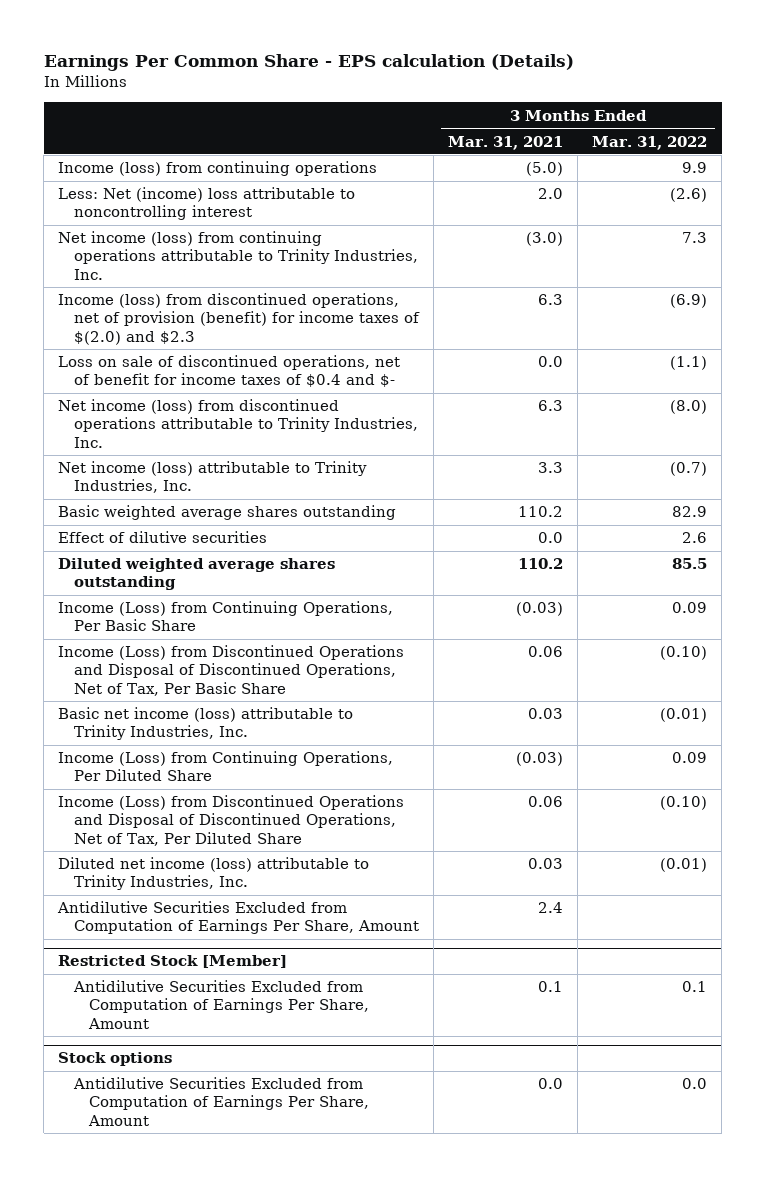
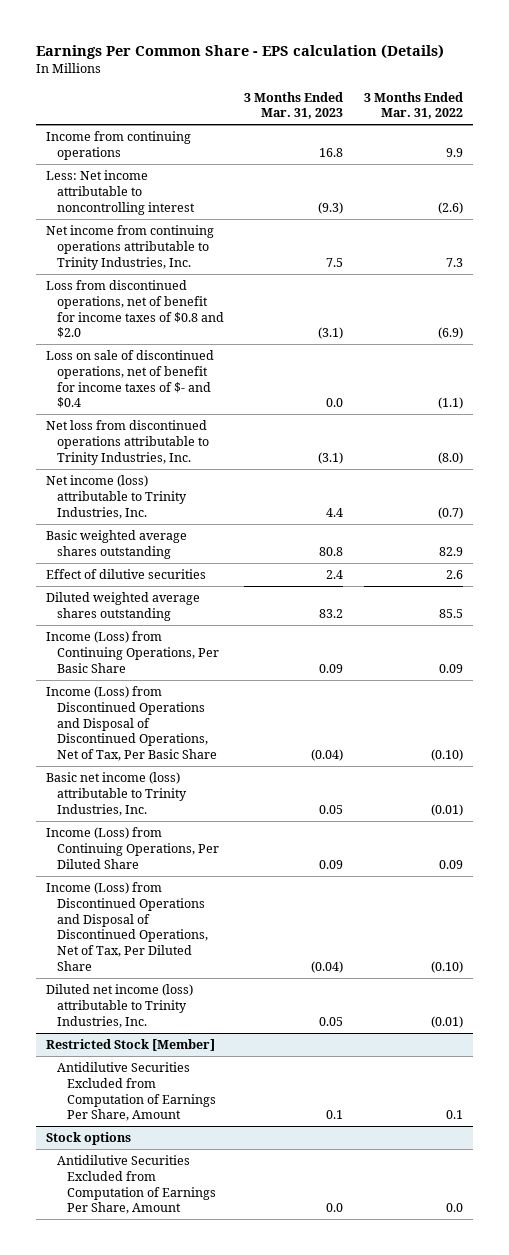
[447,135,563,150] Mar. 31, 2021 -> none
none -> [244,91,344,120] 3 Months Ended Mar. 31, 2023
[58,161,378,177] Income (loss) from continuing operations -> [46,131,192,160] Income from continuing operations
[58,187,356,221] Less: Net (income) loss attributable to noncontrolling interest -> [46,170,195,215] Less: Net income attributable to noncontrolling interest
[58,231,418,280] Net income (loss) from continuing operations attributable to Trinity Industries, Inc. -> [46,225,215,270] Net income from continuing operations attributable to Trinity Industries, Inc.
[58,293,420,345] Income (loss) from discontinued operations, net of provision (benefit) for income taxes of $(2.0) and $2.3 -> [46,280,224,339] Loss from discontinued operations, net of benefit for income taxes of $0.8 and $2.0
[58,355,401,388] Loss on sale of discontinued operations, net of benefit for income taxes of $0.4 and $- -> [46,350,215,409] Loss on sale of discontinued operations, net of benefit for income taxes of $- and $0.4
[58,399,418,448] Net income (loss) from discontinued operations attributable to Trinity Industries, Inc. -> [46,420,209,465] Net loss from discontinued operations attributable to Trinity Industries, Inc.
[57,901,419,935] Antidilutive Securities Excluded from Computation of Earnings Per Share, Amount -> none

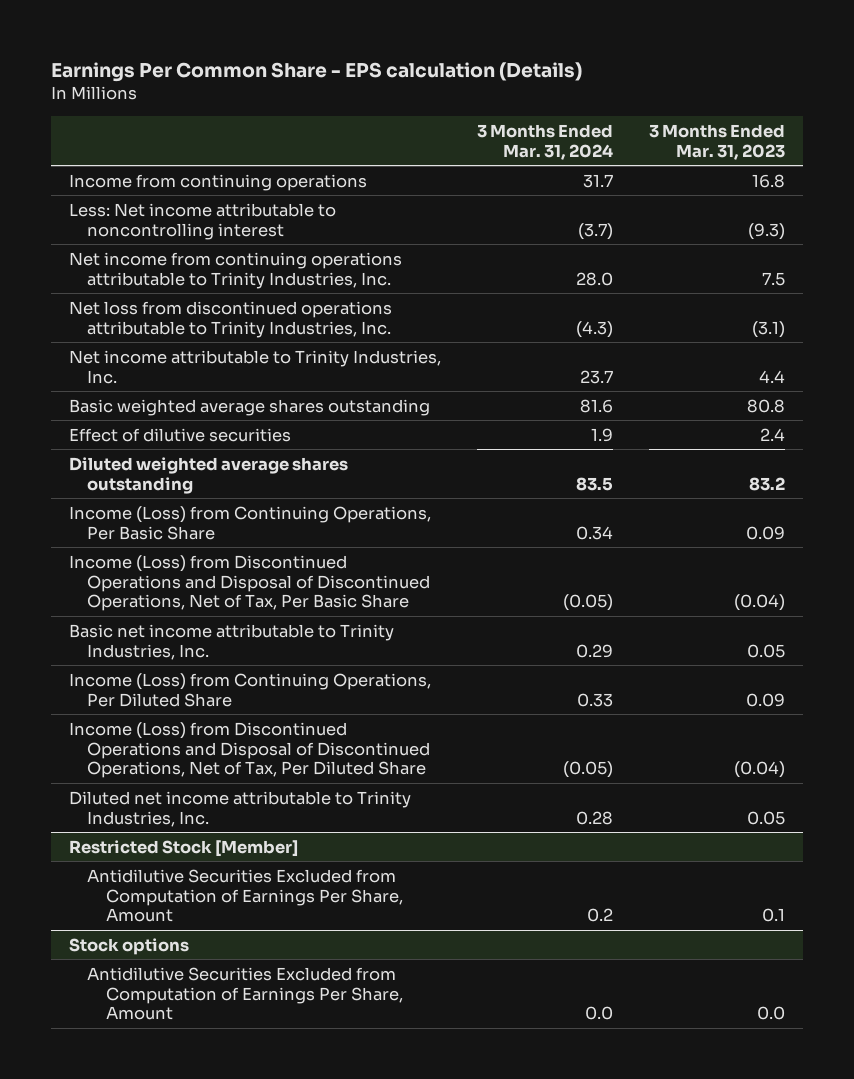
[363,91,463,120] 3 Months Ended Mar. 31, 2022 -> none
none -> [477,123,614,160] 3 Months Ended Mar. 31, 2024
[46,280,224,339] Loss from discontinued operations, net of benefit for income taxes of $0.8 and $2.0 -> none
[46,350,215,409] Loss on sale of discontinued operations, net of benefit for income taxes of $- and $0.4 -> none
[46,475,187,519] Net income (loss) attributable to Trinity Industries, Inc. -> [68,349,441,384] Net income attributable to Trinity Industries, Inc.
[46,772,187,816] Basic net income (loss) attributable to Trinity Industries, Inc. -> [68,623,394,660] Basic net income attributable to Trinity Industries, Inc.
[46,984,194,1028] Diluted net income (loss) attributable to Trinity Industries, Inc. -> [68,790,411,827] Diluted net income attributable to Trinity Industries, Inc.

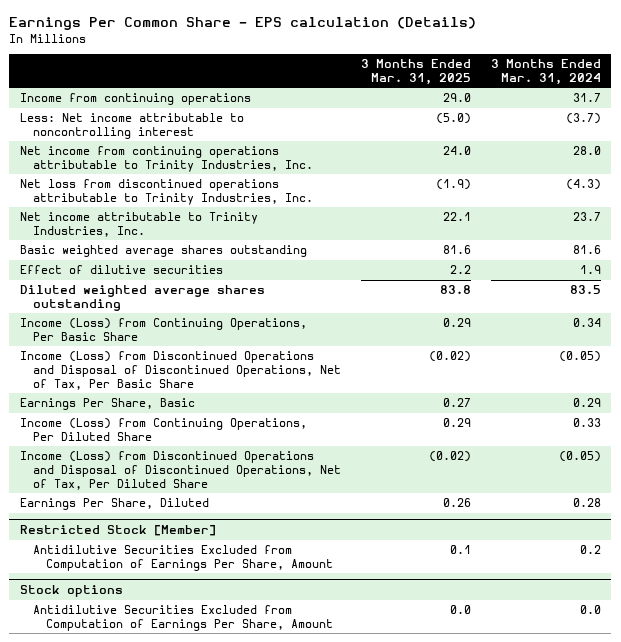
[649,123,786,160] 3 Months Ended Mar. 31, 2023 -> none
none -> [360,59,471,85] 3 Months Ended Mar. 31, 2025
[68,623,394,660] Basic net income attributable to Trinity Industries, Inc. -> [19,398,195,411] Earnings Per Share, Basic
[68,790,411,827] Diluted net income attributable to Trinity Industries, Inc. -> [19,498,209,511] Earnings Per Share, Diluted

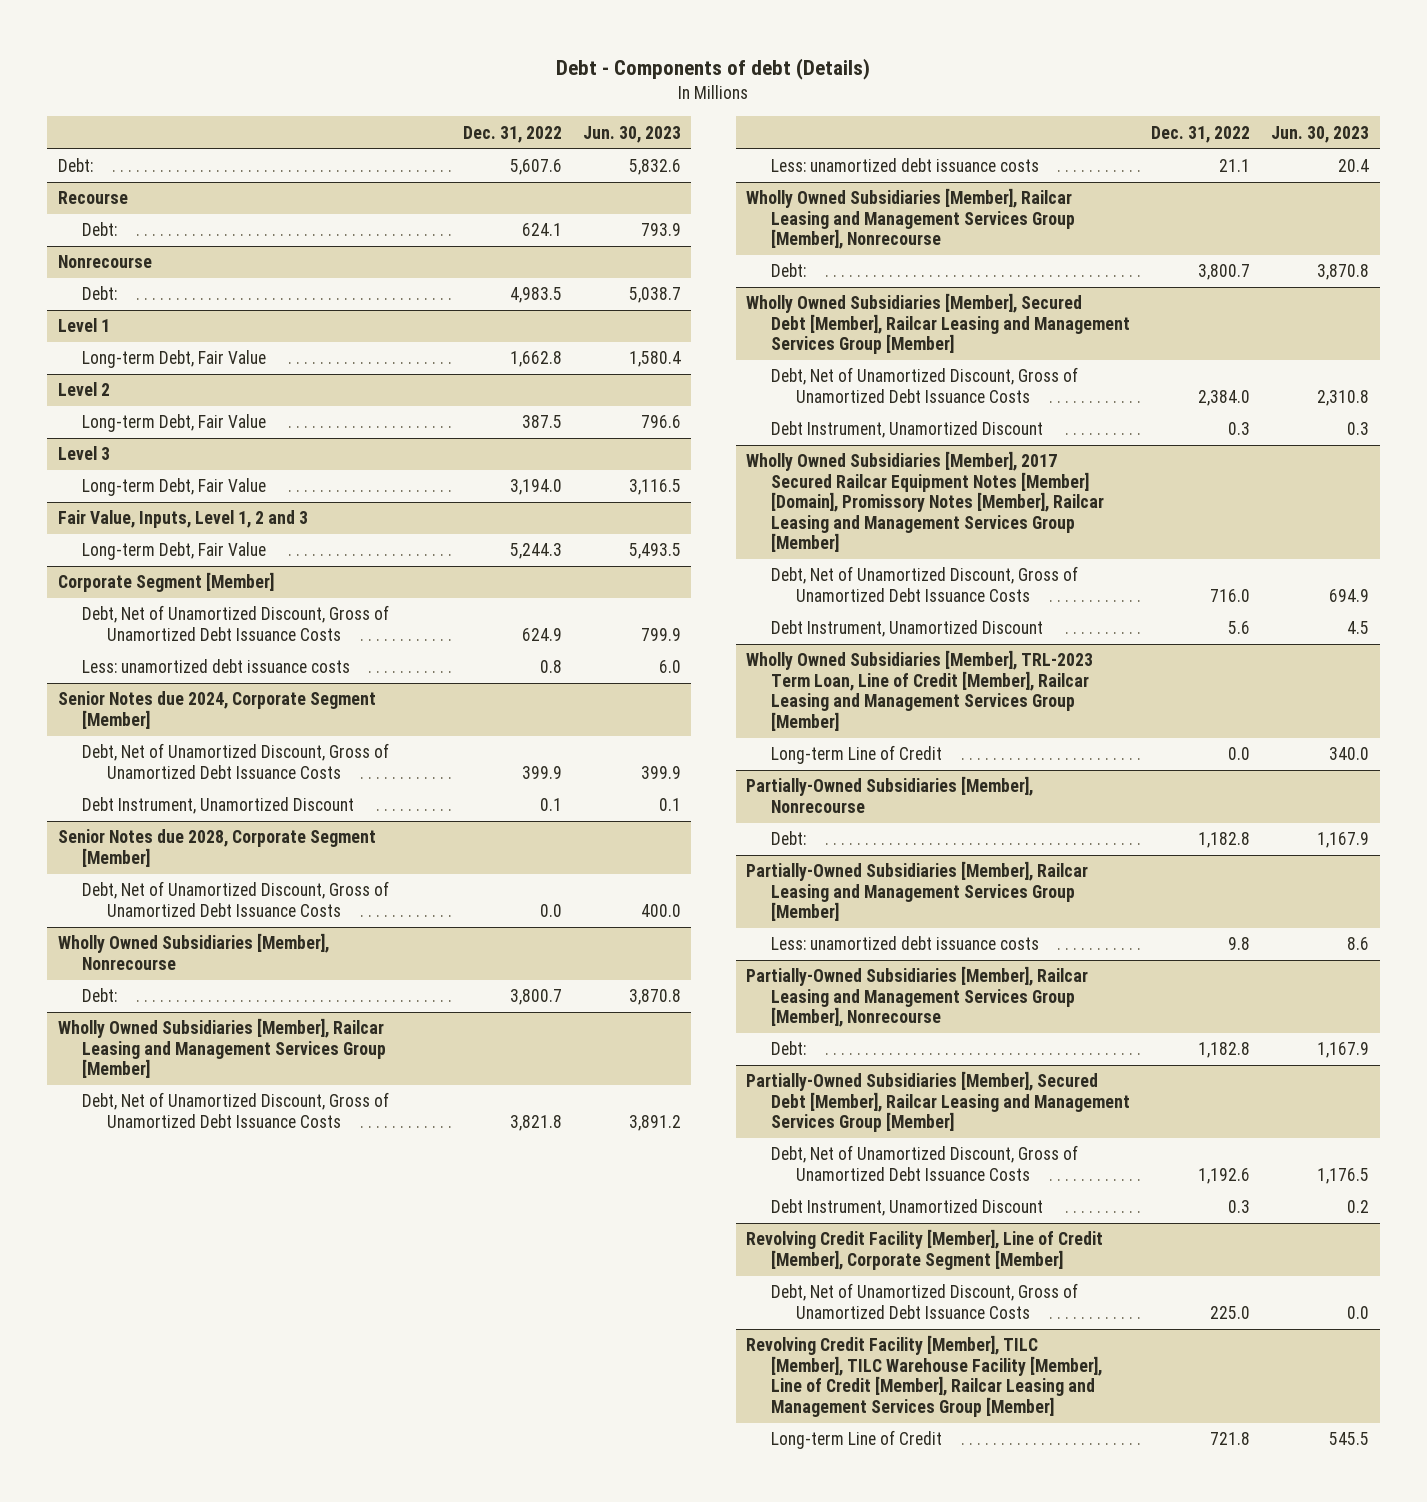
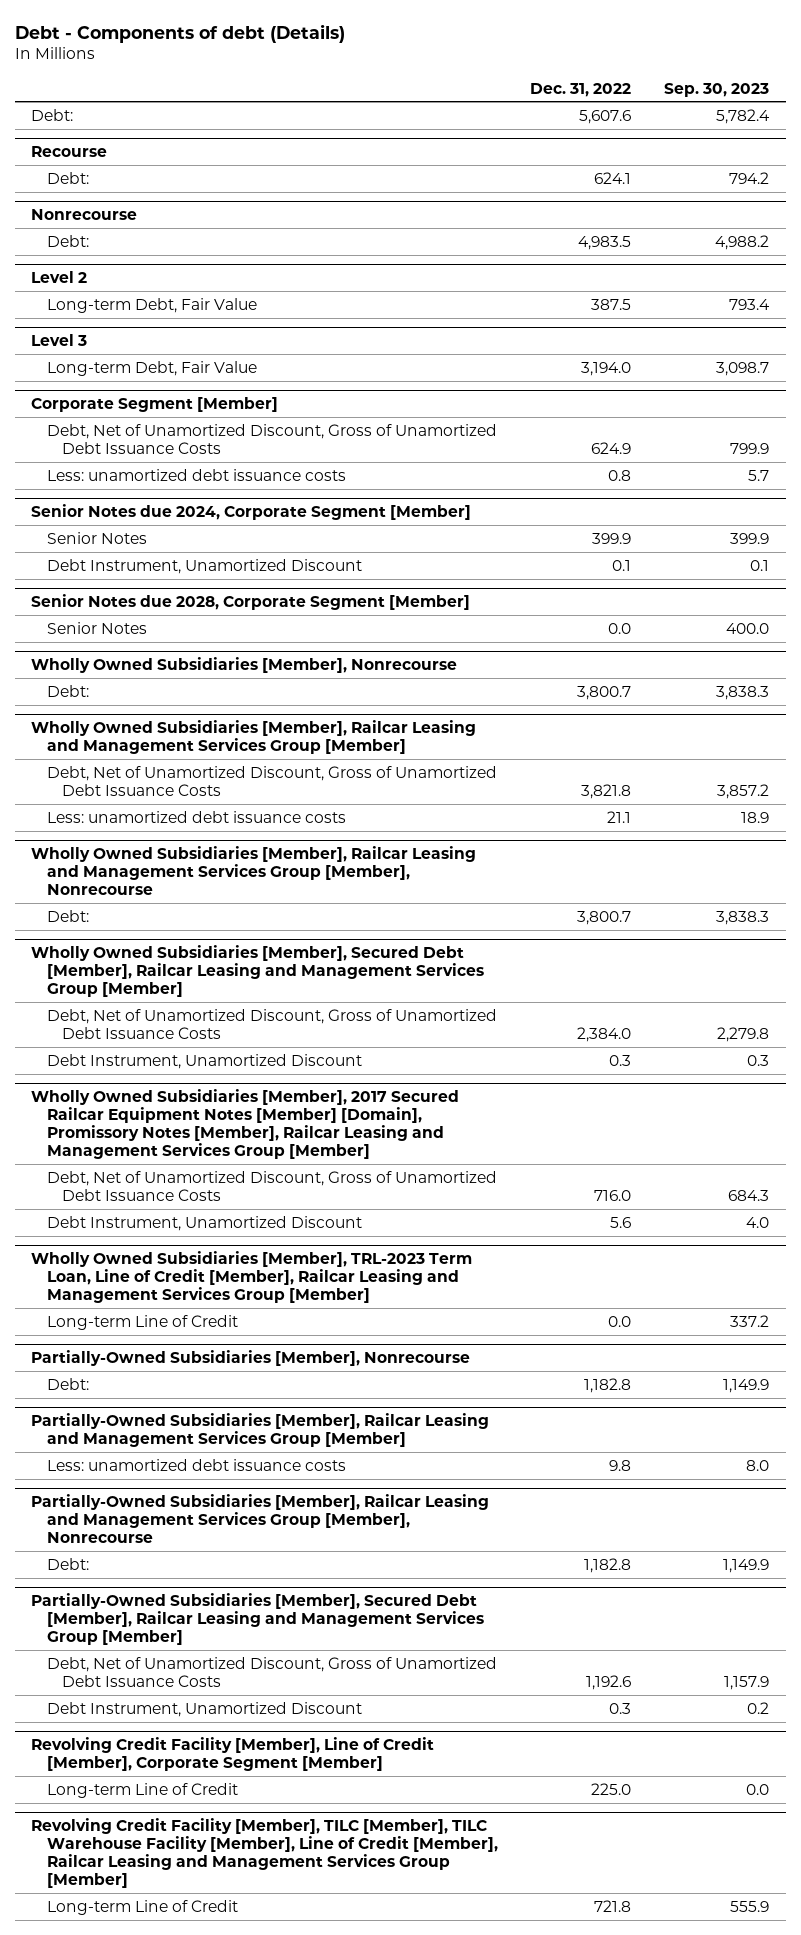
[582,125,681,143] Jun. 30, 2023 -> none
none -> [664,82,770,97] Sep. 30, 2023
[57,318,110,333] Level 1 -> none
[82,350,267,369] Long-term Debt, Fair Value -> none
[57,510,308,529] Fair Value, Inputs, Level 1, 2 and 3 -> none
[82,542,267,561] Long-term Debt, Fair Value -> none
[82,743,390,779] Debt, Net of Unamortized Discount, Gross of Unamortized Debt Issuance Costs -> [46,531,147,544] Senior Notes
[82,881,390,917] Debt, Net of Unamortized Discount, Gross of Unamortized Debt Issuance Costs -> none
none -> [46,621,147,634] Senior Notes
[771,1283,1079,1319] Debt, Net of Unamortized Discount, Gross of Unamortized Debt Issuance Costs -> [46,1782,238,1798] Long-term Line of Credit

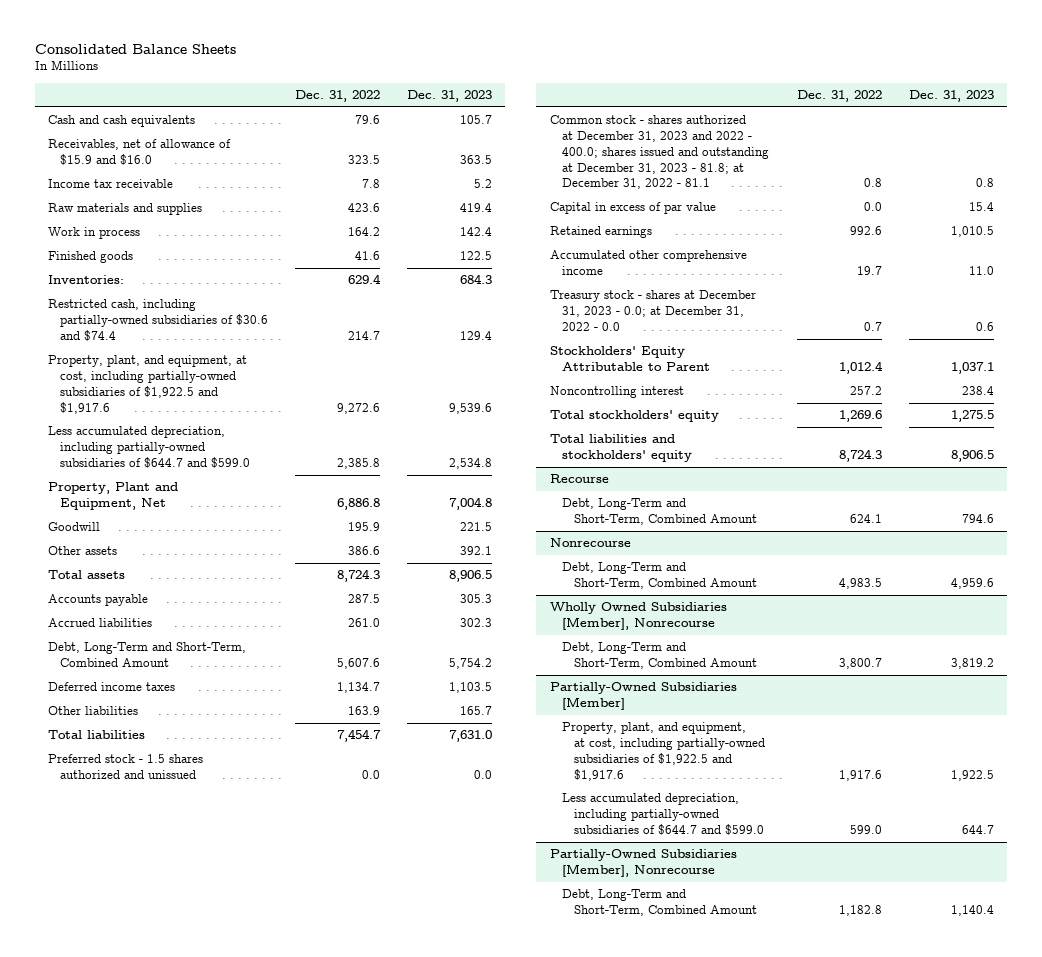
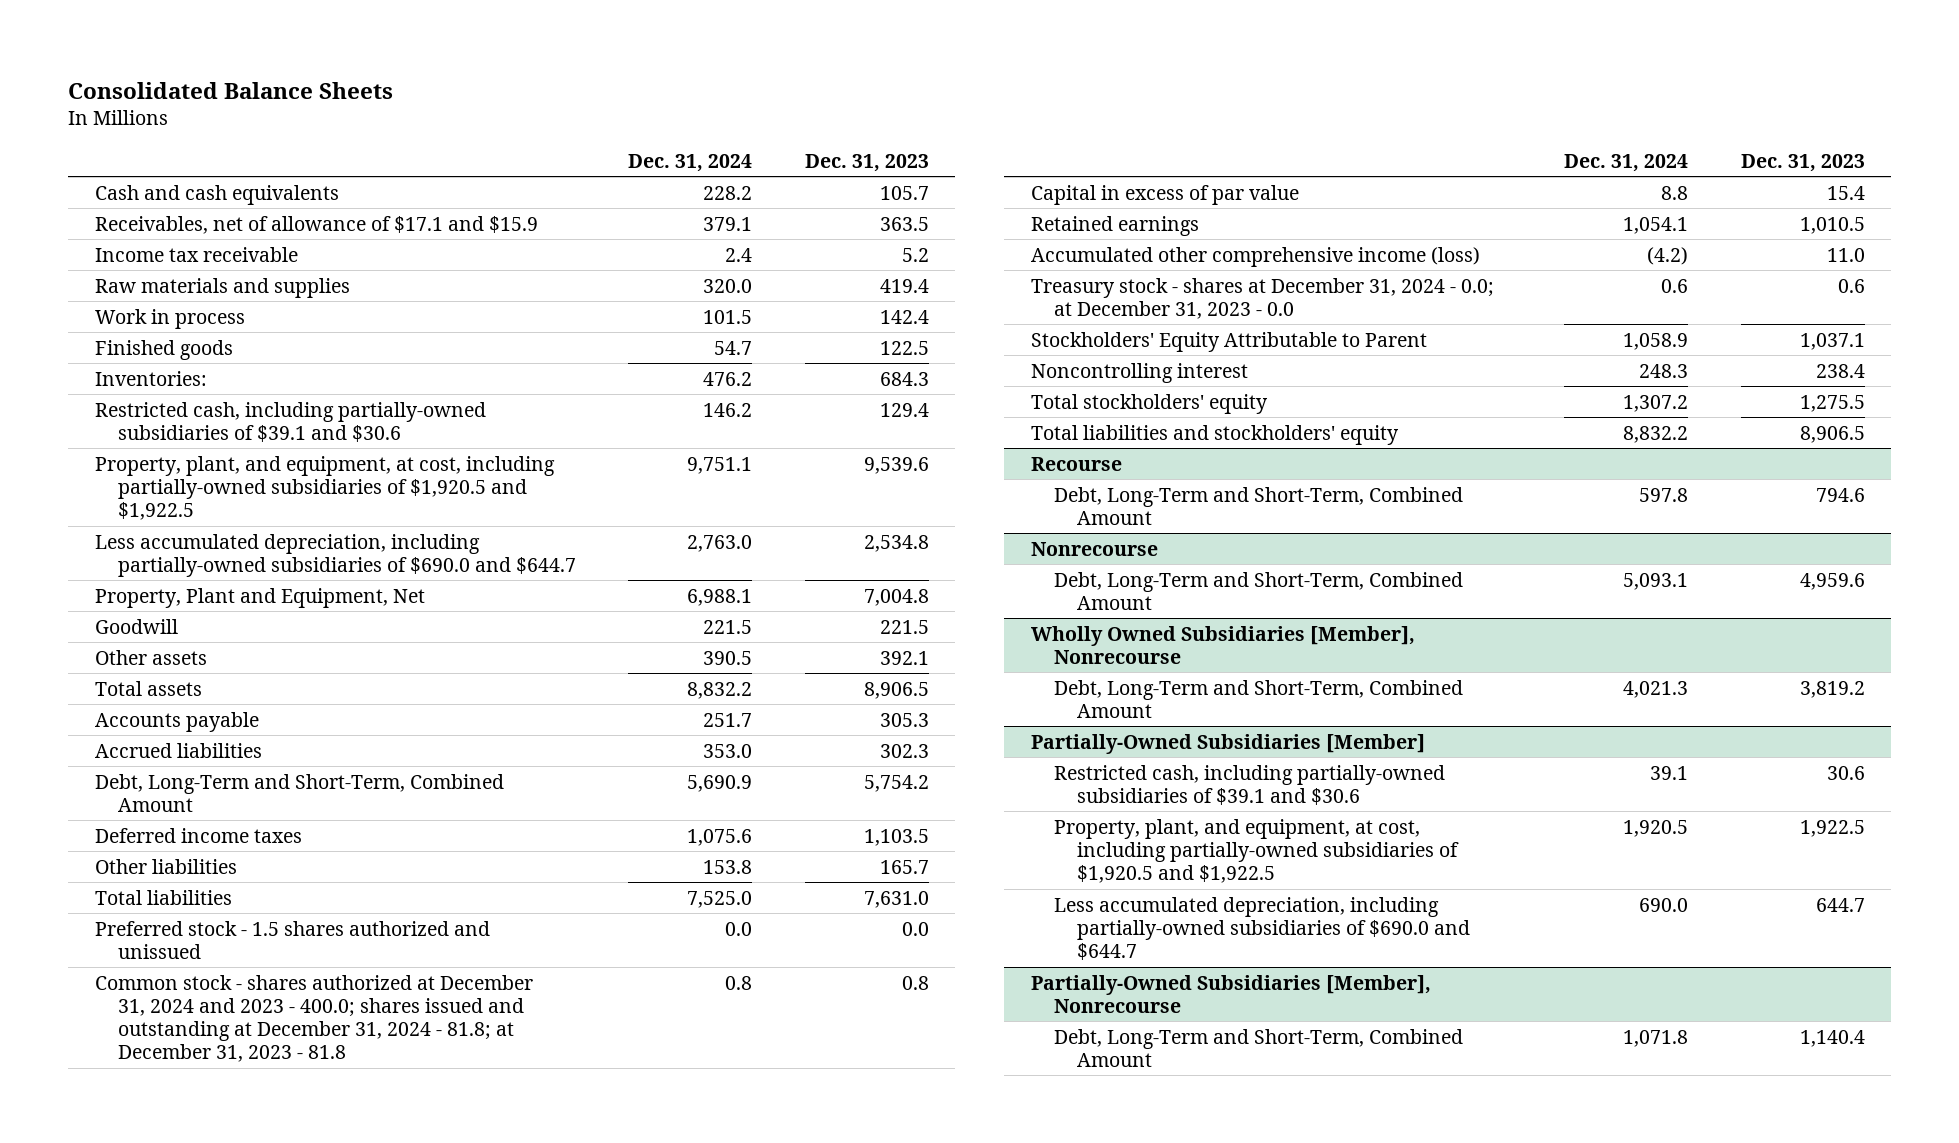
[295,90,381,103] Dec. 31, 2022 -> none
none -> [628,153,753,172] Dec. 31, 2024
[48,139,232,166] Receivables, net of allowance of $15.9 and $16.0 -> [94,215,538,234] Receivables, net of allowance of $17.1 and $15.9
[48,299,269,341] Restricted cash, including partially-owned subsidiaries of $30.6 and $74.4 -> [94,401,486,442] Restricted cash, including partially-owned subsidiaries of $39.1 and $30.6
[48,355,248,414] Property, plant, and equipment, at cost, including partially-owned subsidiaries of $1,922.5 and $1,917.6 -> [94,455,555,520] Property, plant, and equipment, at cost, including partially-owned subsidiaries of $1,920.5 and $1,922.5
[48,426,251,468] Less accumulated depreciation, including partially-owned subsidiaries of $644.7 and $599.0 -> [94,533,576,577] Less accumulated depreciation, including partially-owned subsidiaries of $690.0 and $644.7
[549,115,769,190] Common stock - shares authorized at December 31, 2023 and 2022 - 400.0; shares issued and outstanding at December 31, 2023 - 81.8; at December 31, 2022 - 81.1 -> [94,974,533,1062] Common stock - shares authorized at December 31, 2024 and 2023 - 400.0; shares issued and outstanding at December 31, 2024 - 81.8; at December 31, 2023 - 81.8
[549,250,747,276] Accumulated other comprehensive income -> [1030,246,1480,267] Accumulated other comprehensive income (loss)
[549,290,756,331] Treasury stock - shares at December 31, 2023 - 0.0; at December 31, 2022 - 0.0 -> [1030,277,1494,319] Treasury stock - shares at December 31, 2024 - 0.0; at December 31, 2023 - 0.0
none -> [1053,764,1445,805] Restricted cash, including partially-owned subsidiaries of $39.1 and $30.6
[561,722,765,781] Property, plant, and equipment, at cost, including partially-owned subsidiaries of $1,922.5 and $1,917.6 -> [1053,818,1459,883] Property, plant, and equipment, at cost, including partially-owned subsidiaries of $1,920.5 and $1,922.5
[561,793,764,835] Less accumulated depreciation, including partially-owned subsidiaries of $644.7 and $599.0 -> [1053,896,1470,960] Less accumulated depreciation, including partially-owned subsidiaries of $690.0 and $644.7

